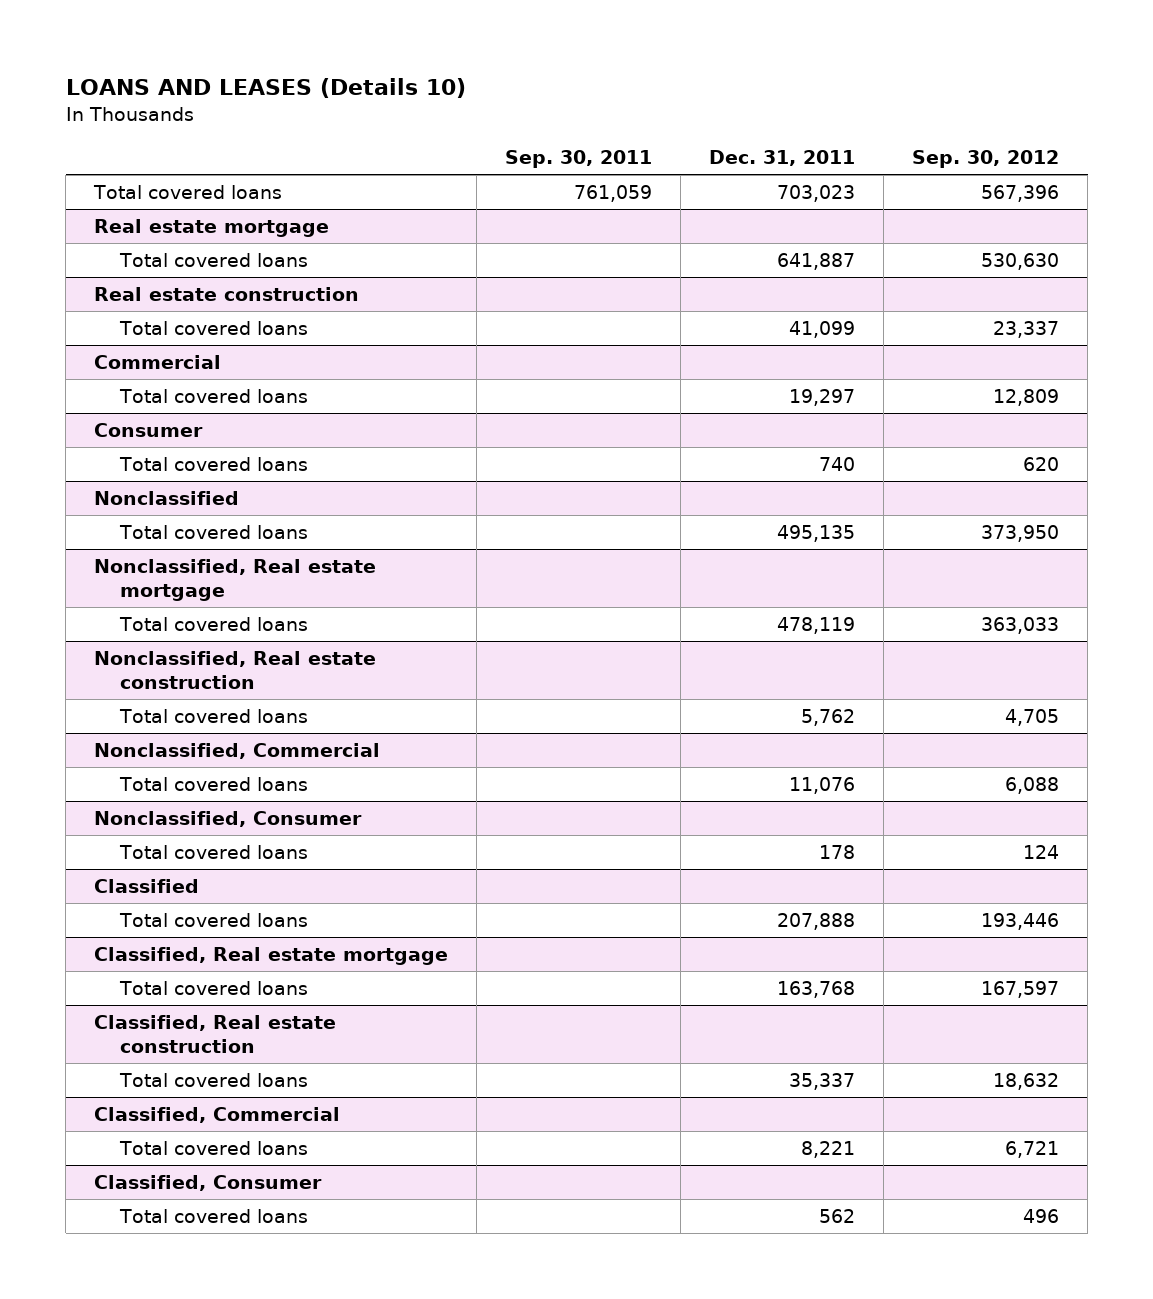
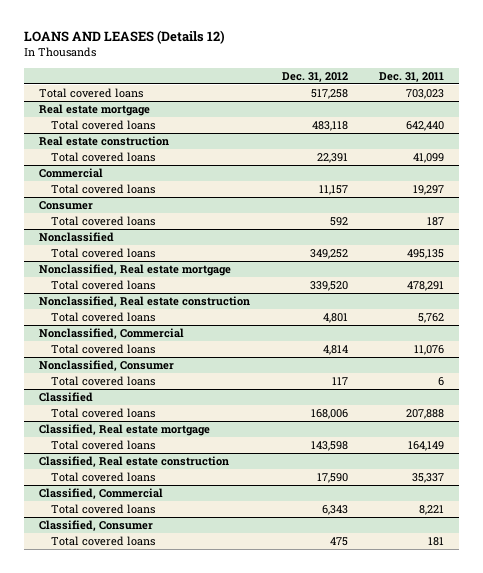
[65,78,466,99] LOANS AND LEASES (Details 10) -> [23,30,225,45] LOANS AND LEASES (Details 12)
[505,150,653,169] Sep. 30, 2011 -> none
[912,150,1060,169] Sep. 30, 2012 -> none
none -> [281,71,348,82] Dec. 31, 2012
[777,253,856,271] 641,887 -> [405,121,444,132] 642,440
[819,457,856,472] 740 -> [426,217,444,227] 187
[777,617,856,635] 478,119 -> [406,281,444,292] 478,291
[819,845,856,860] 178 -> [437,377,444,387] 6
[777,981,856,999] 163,768 -> [407,441,444,452] 164,149
[819,1209,856,1224] 562 -> [427,537,444,547] 181

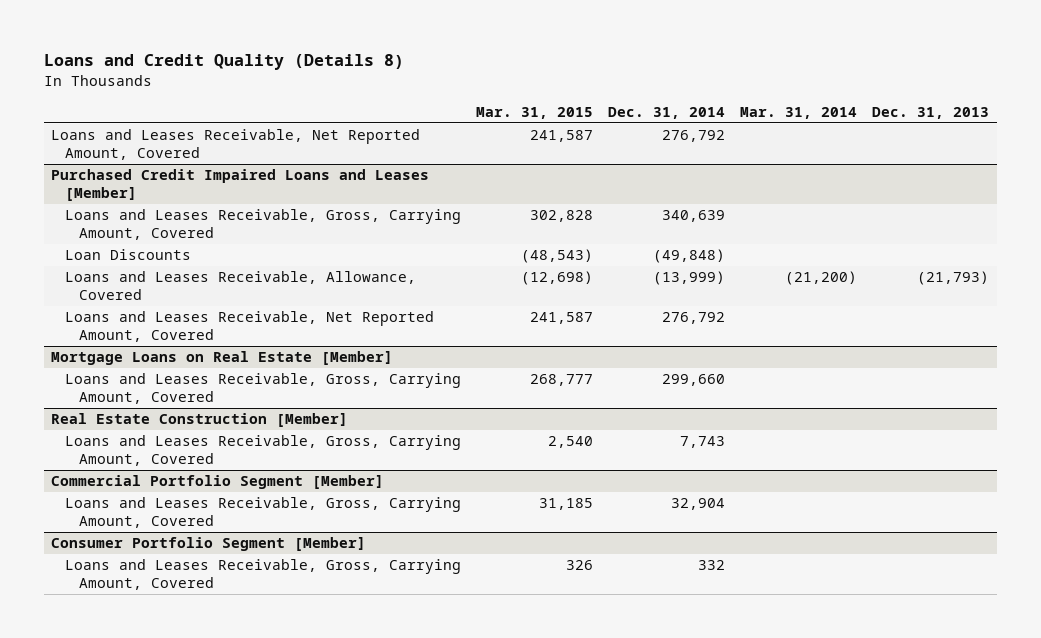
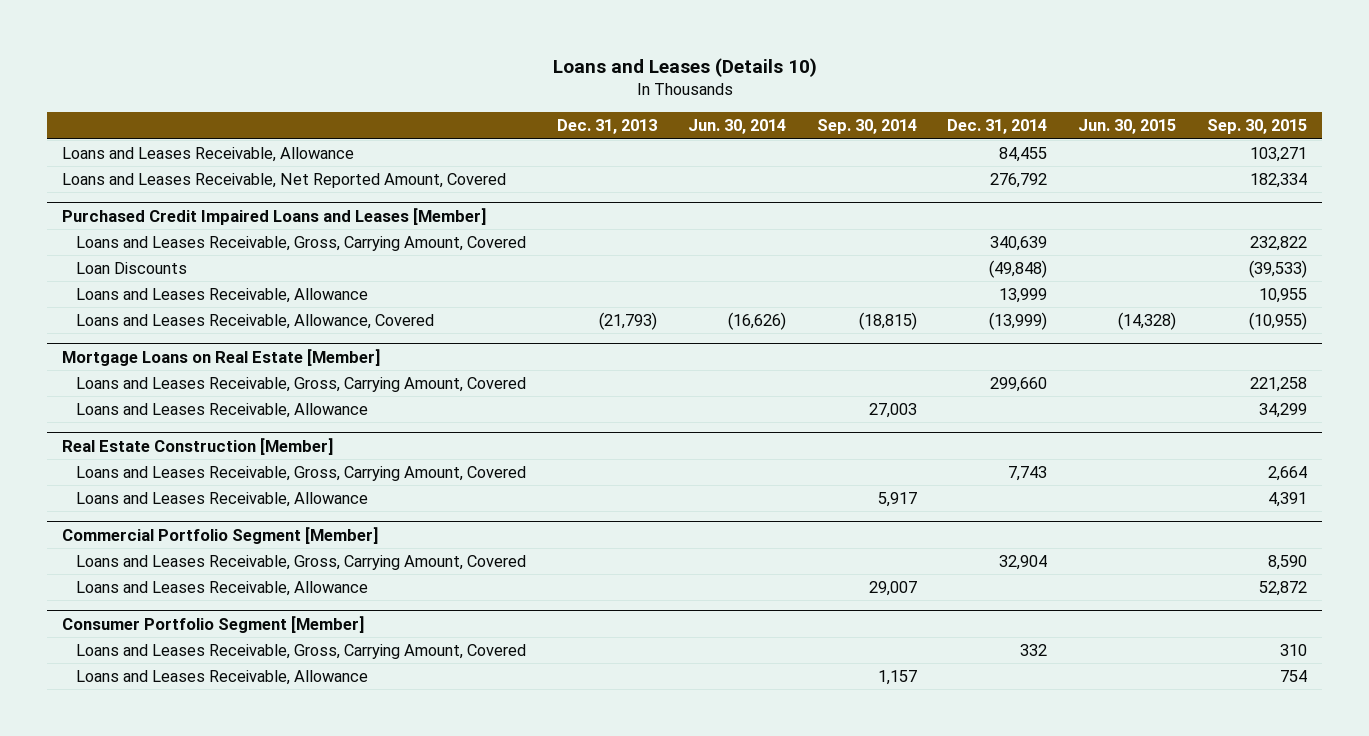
[43,54,404,71] Loans and Credit Quality (Details 8) -> [552,57,817,77] Loans and Leases (Details 10)
[476,106,594,119] Mar. 31, 2015 -> none
[740,106,858,119] Mar. 31, 2014 -> none
none -> [687,119,786,135] Jun. 30, 2014
none -> [816,119,917,135] Sep. 30, 2014
none -> [1078,119,1177,135] Jun. 30, 2015
none -> [1206,119,1307,135] Sep. 30, 2015
none -> [62,147,355,163] Loans and Leases Receivable, Allowance
none -> [76,288,369,304] Loans and Leases Receivable, Allowance
[65,311,435,343] Loans and Leases Receivable, Net Reported Amount, Covered -> none
none -> [76,403,369,419] Loans and Leases Receivable, Allowance
none -> [76,492,369,508] Loans and Leases Receivable, Allowance
none -> [76,581,369,597] Loans and Leases Receivable, Allowance
none -> [76,670,369,686] Loans and Leases Receivable, Allowance

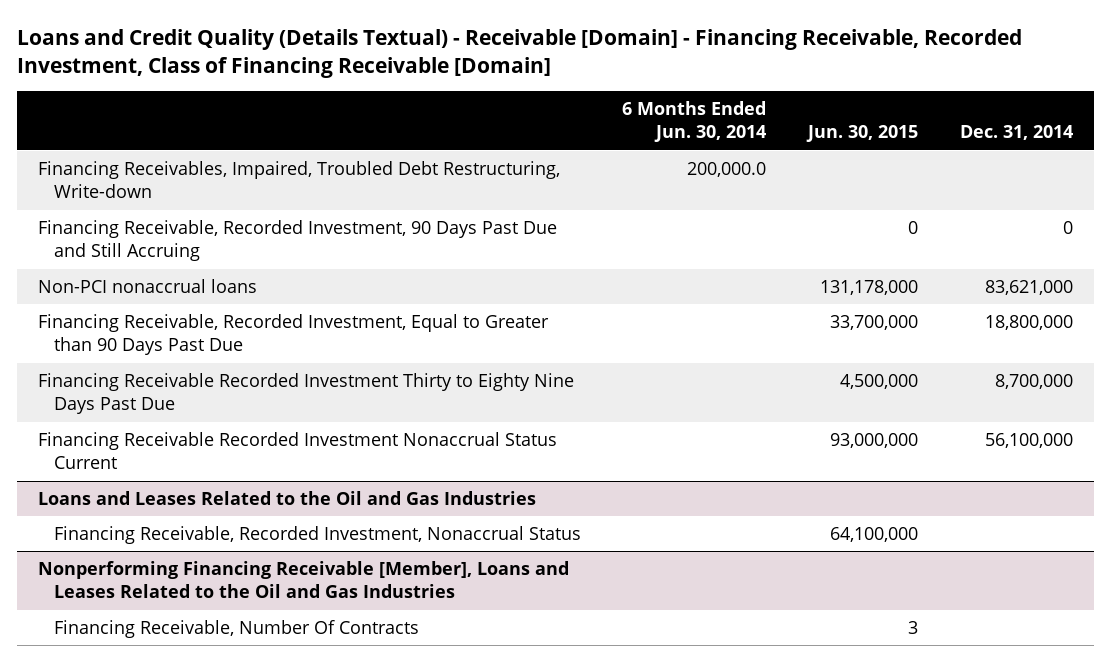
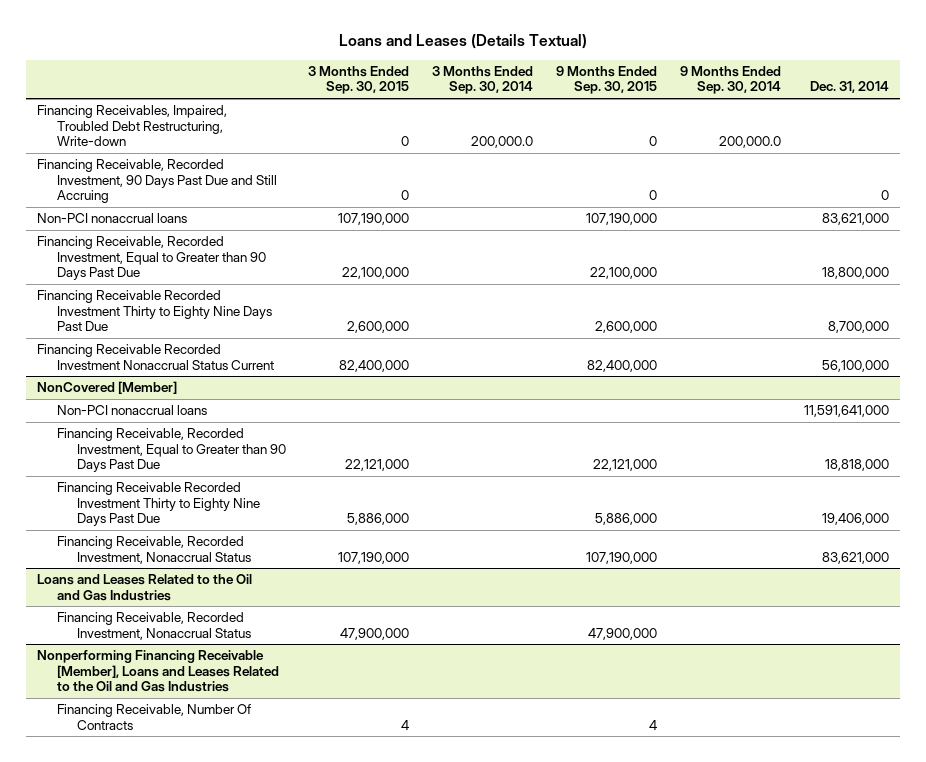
[16,28,1022,79] Loans and Credit Quality (Details Textual) - Receivable [Domain] - Financing Receivable, Recorded Investment, Class of Financing Receivable [Domain] -> [338,34,587,50] Loans and Leases (Details Textual)
[622,101,767,143] 6 Months Ended Jun. 30, 2014 -> none
[806,125,919,143] Jun. 30, 2015 -> none
none -> [308,65,410,95] 3 Months Ended Sep. 30, 2015
none -> [432,65,534,95] 3 Months Ended Sep. 30, 2014
none -> [556,65,658,95] 9 Months Ended Sep. 30, 2015
none -> [679,65,781,95] 9 Months Ended Sep. 30, 2014
none -> [37,381,178,395] NonCovered [Member]
none -> [56,405,207,416] Non-PCI nonaccrual loans
none -> [56,428,286,473] Financing Receivable, Recorded Investment, Equal to Greater than 90 Days Past Due
none -> [56,482,260,527] Financing Receivable Recorded Investment Thirty to Eighty Nine Days Past Due
none -> [56,536,251,564] Financing Receivable, Recorded Investment, Nonaccrual Status

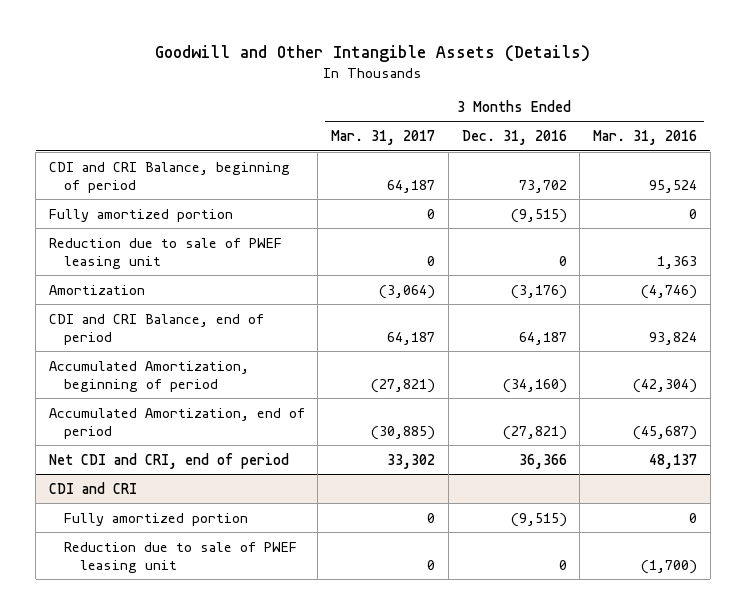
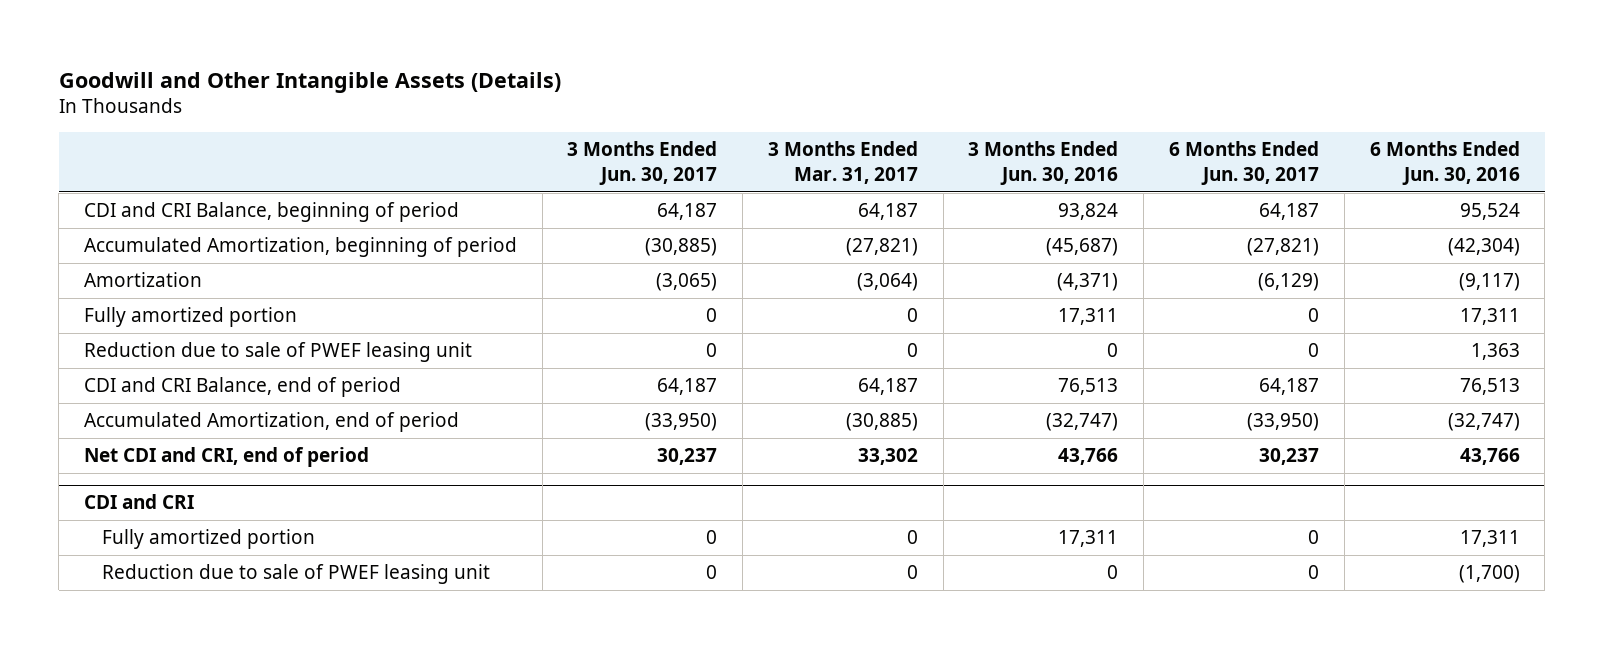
[461,130,567,146] Dec. 31, 2016 -> none
[593,130,698,146] Mar. 31, 2016 -> none
none -> [567,141,718,185] 3 Months Ended Jun. 30, 2017
none -> [968,141,1119,185] 3 Months Ended Jun. 30, 2016
none -> [1169,141,1320,185] 6 Months Ended Jun. 30, 2017
none -> [1369,141,1520,185] 6 Months Ended Jun. 30, 2016
[48,360,249,392] Accumulated Amortization, beginning of period -> [83,237,517,258] Accumulated Amortization, beginning of period
[48,284,145,295] Amortization -> [83,272,202,288] Amortization

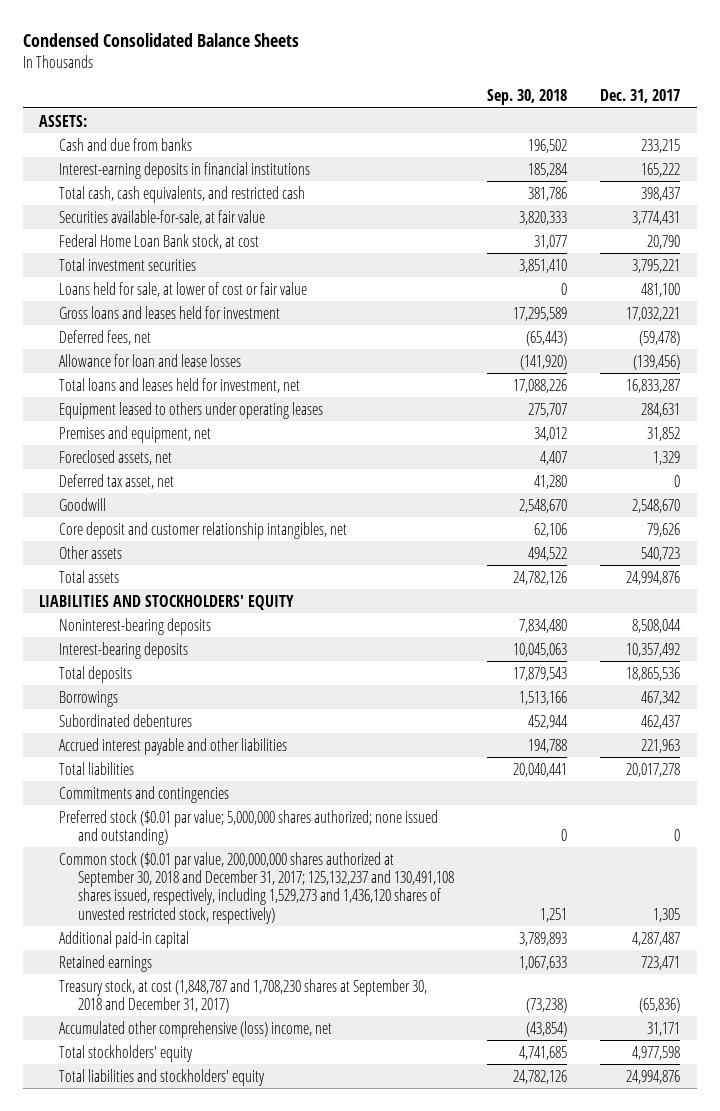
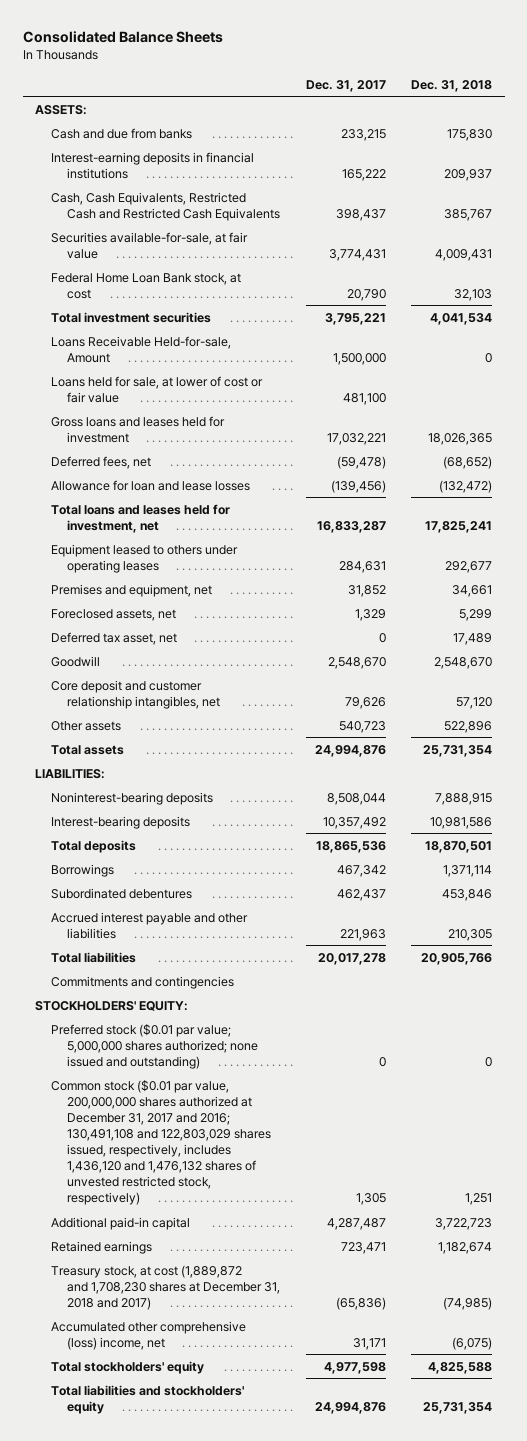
[22,33,299,48] Condensed Consolidated Balance Sheets -> [22,31,223,44] Consolidated Balance Sheets
[487,89,568,106] Sep. 30, 2018 -> none
none -> [411,79,493,92] Dec. 31, 2018
[58,185,305,203] Total cash, cash equivalents, and restricted cash -> [51,191,281,221] Cash, Cash Equivalents, Restricted Cash and Restricted Cash Equivalents
none -> [51,335,232,363] Loans Receivable Held-for-sale, Amount
[39,594,295,610] LIABILITIES AND STOCKHOLDERS' EQUITY -> none
none -> [35,768,106,779] LIABILITIES:
none -> [35,1000,189,1011] STOCKHOLDERS' EQUITY:
[58,851,454,924] Common stock ($0.01 par value, 200,000,000 shares authorized at September 30, 2018 and December 31, 2017; 125,132,237 and 130,491,108 shares issued, respectively, including 1,529,273 and 1,436,120 shares of unvested restricted stock, respectively) -> [51,1079,272,1205] Common stock ($0.01 par value, 200,000,000 shares authorized at December 31, 2017 and 2016; 130,491,108 and 122,803,029 shares issued, respectively, includes 1,436,120 and 1,476,132 shares of unvested restricted stock, respectively)
[58,978,427,1013] Treasury stock, at cost (1,848,787 and 1,708,230 shares at September 30, 2018 and December 31, 2017) -> [51,1264,281,1310] Treasury stock, at cost (1,889,872 and 1,708,230 shares at December 31, 2018 and 2017)

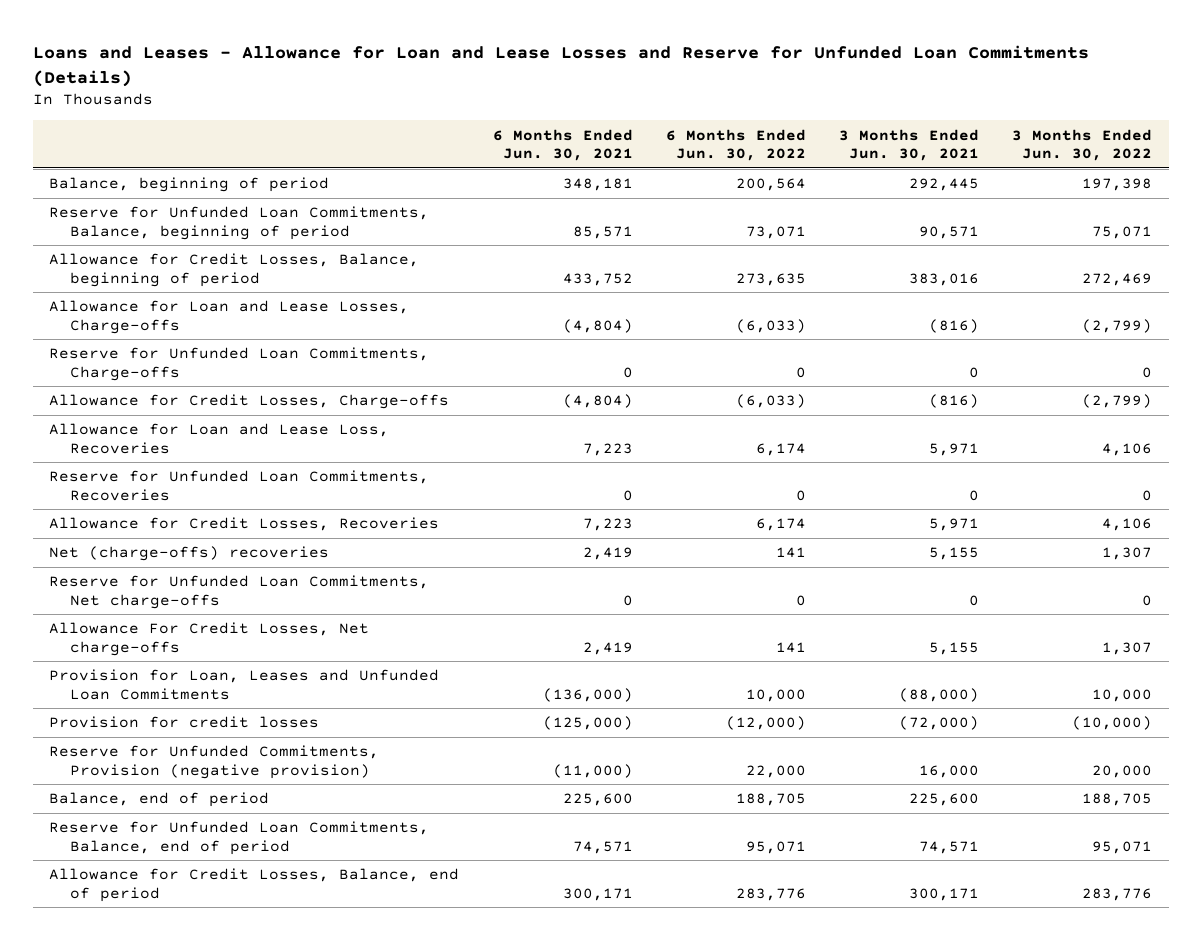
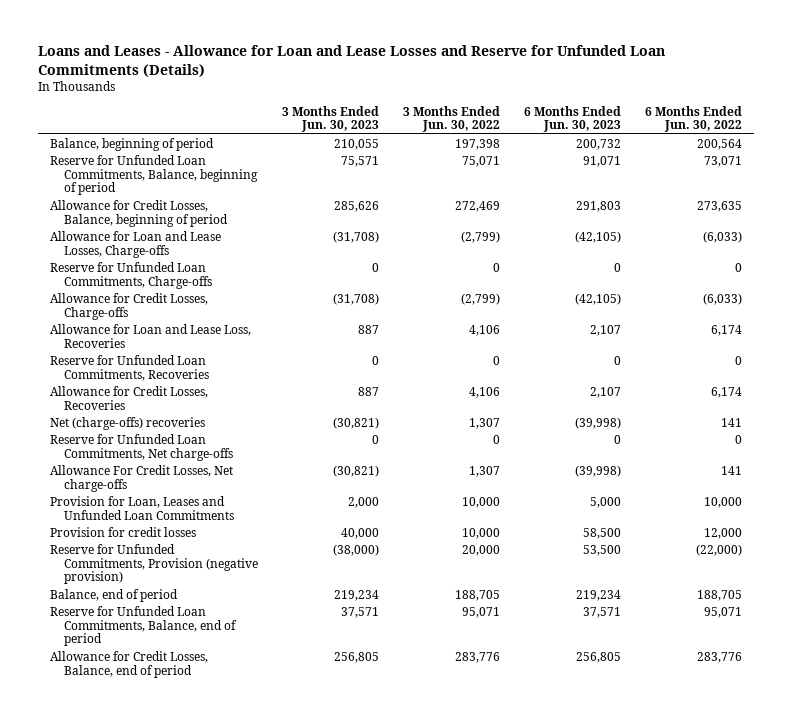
[492,128,633,162] 6 Months Ended Jun. 30, 2021 -> none
[838,128,979,162] 3 Months Ended Jun. 30, 2021 -> none
none -> [281,105,379,133] 3 Months Ended Jun. 30, 2023
none -> [523,105,621,133] 6 Months Ended Jun. 30, 2023
[725,716,806,731] (12,000) -> [703,527,742,539] 12,000
[1072,716,1153,731] (10,000) -> [461,527,500,539] 10,000
[745,764,806,778] 22,000 -> [695,543,742,556] (22,000)

